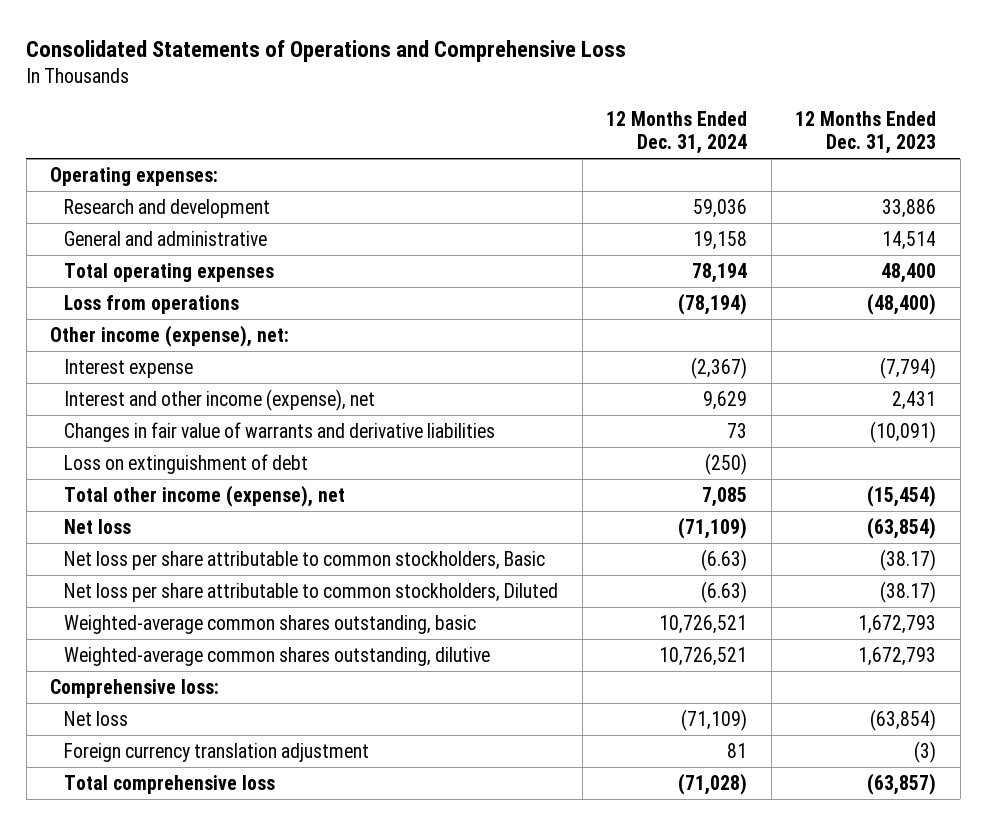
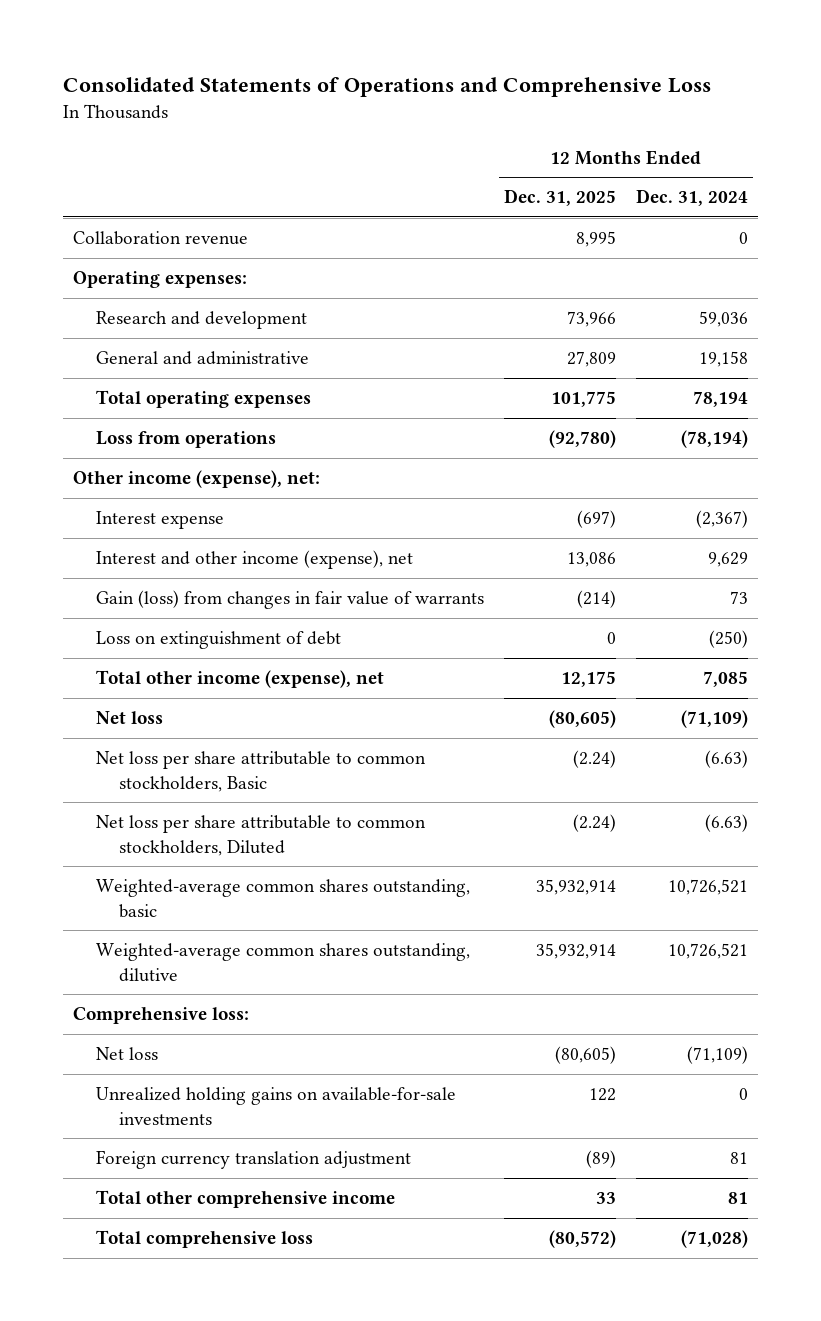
[795,110,937,155] 12 Months Ended Dec. 31, 2023 -> none
none -> [504,189,617,207] Dec. 31, 2025
none -> [72,231,248,246] Collaboration revenue
[64,421,496,442] Changes in fair value of warrants and derivative liabilities -> [96,590,485,610] Gain (loss) from changes in fair value of warrants
none -> [96,1087,457,1125] Unrealized holding gains on available-for-sale investments
none -> [96,1190,396,1209] Total other comprehensive income

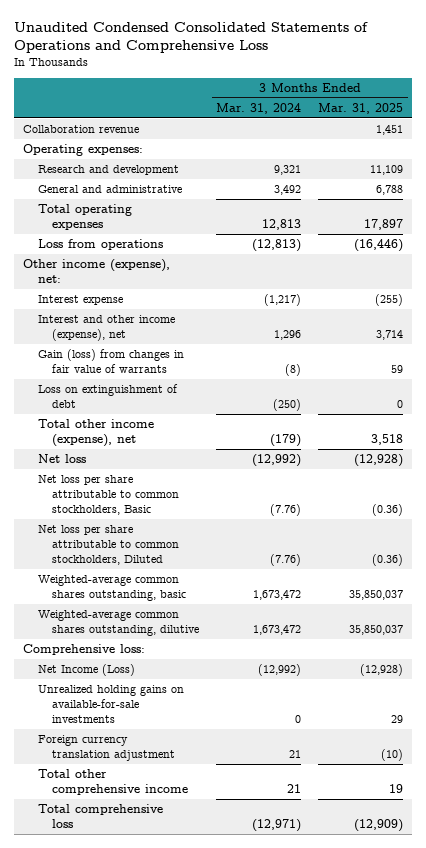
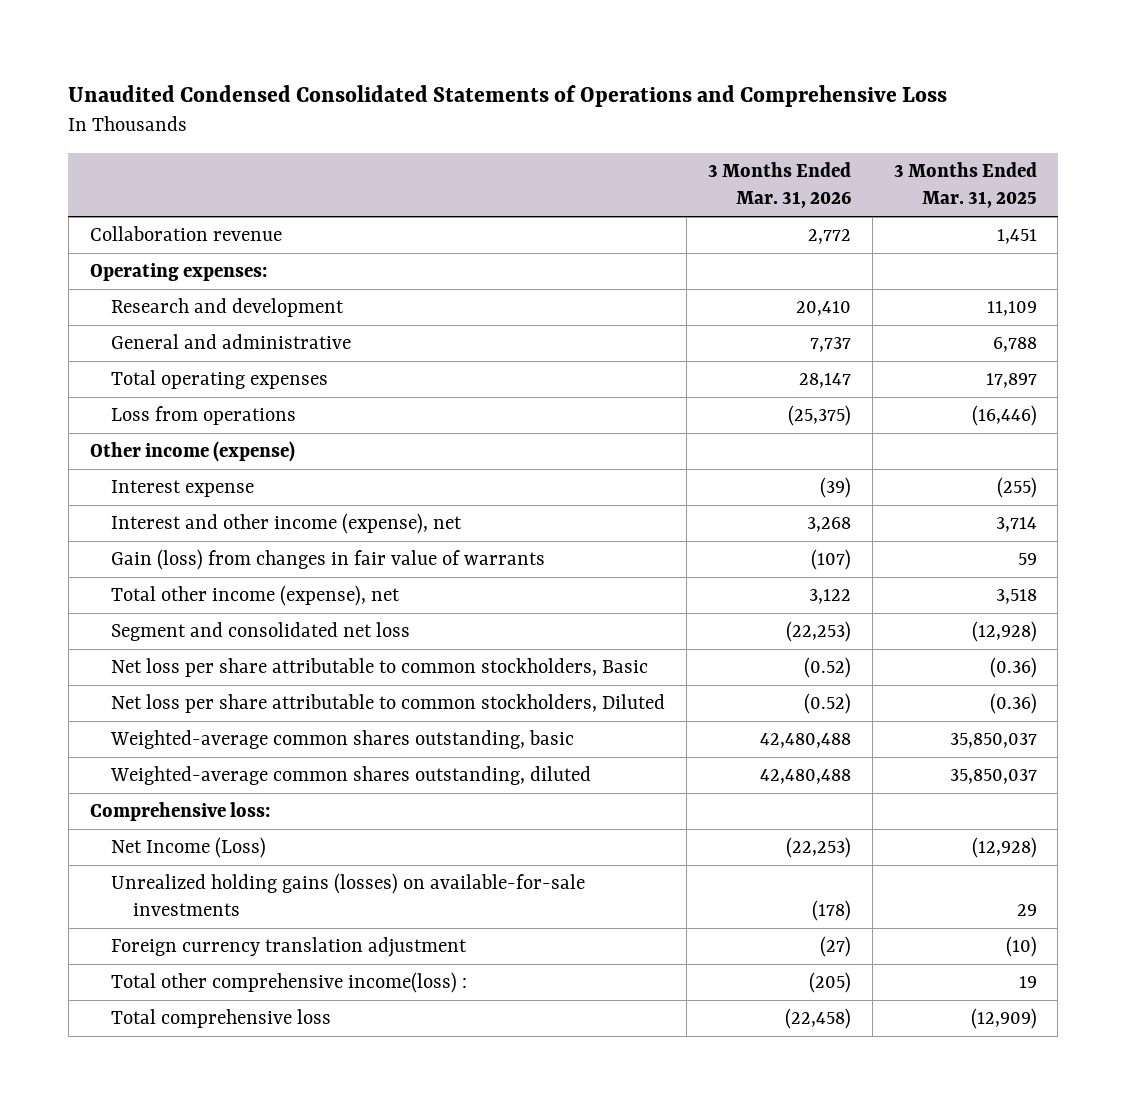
[216,102,302,114] Mar. 31, 2024 -> none
none -> [707,161,851,209] 3 Months Ended Mar. 31, 2026
[22,258,170,283] Other income (expense), net: -> [89,441,295,463] Other income (expense)
[37,383,178,408] Loss on extinguishment of debt -> none
[37,453,86,463] Net loss -> [111,622,411,642] Segment and consolidated net loss
[37,609,200,636] Weighted-average common shares outstanding, dilutive -> [110,766,592,786] Weighted-average common shares outstanding, diluted
[37,684,184,723] Unrealized holding gains on available-for-sale investments -> [111,873,586,917] Unrealized holding gains (losses) on available-for-sale investments
[37,768,189,795] Total other comprehensive income -> [111,972,468,994] Total other comprehensive income(loss) :

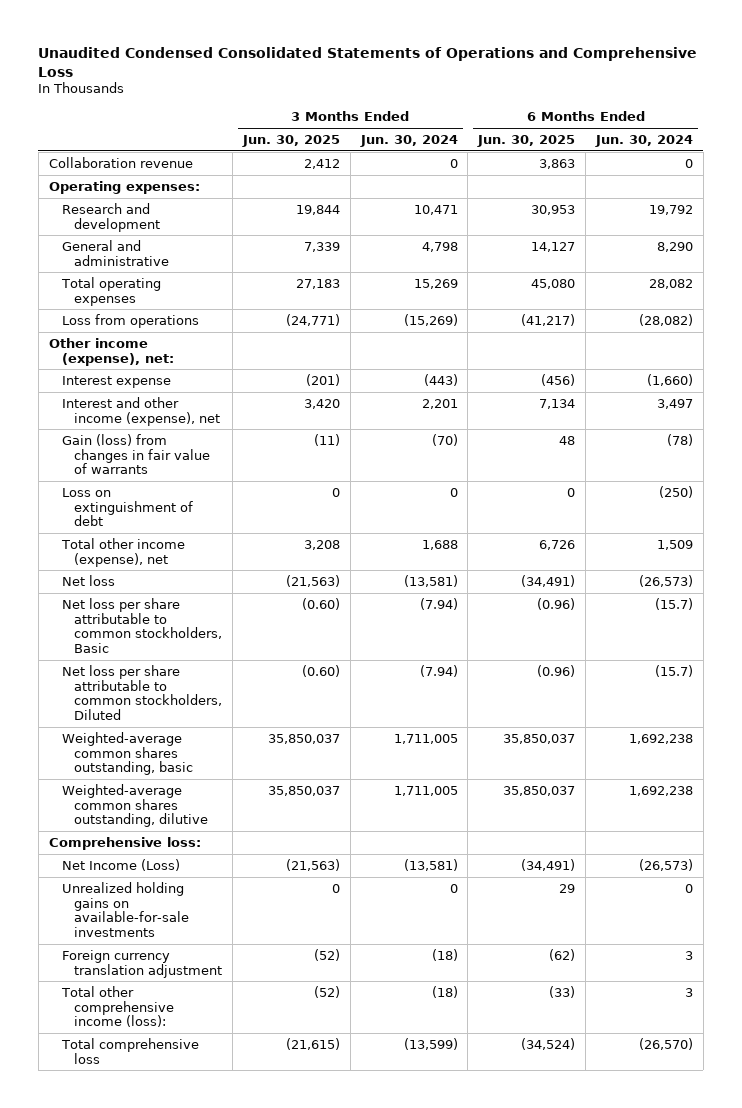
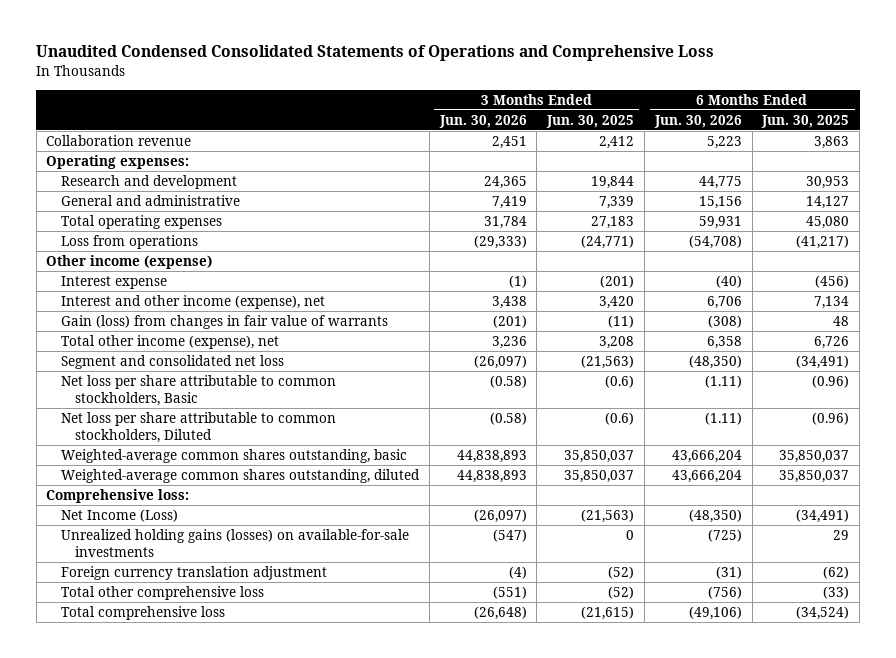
[359,135,458,148] Jun. 30, 2024 -> none
[594,135,693,148] Jun. 30, 2024 -> none
none -> [438,114,527,128] Jun. 30, 2026
none -> [653,114,742,128] Jun. 30, 2026
[48,337,174,366] Other income (expense), net: -> [46,254,213,269] Other income (expense)
[61,487,194,527] Loss on extinguishment of debt -> none
[61,574,115,586] Net loss -> [60,354,284,369] Segment and consolidated net loss
[302,597,341,610] (0.60) -> [605,374,635,388] (0.6)
[302,664,341,677] (0.60) -> [605,411,635,425] (0.6)
[61,783,209,828] Weighted-average common shares outstanding, dilutive -> [60,468,420,483] Weighted-average common shares outstanding, diluted
[61,881,190,938] Unrealized holding gains on available-for-sale investments -> [60,528,409,557] Unrealized holding gains (losses) on available-for-sale investments
[60,985,175,1028] Total other comprehensive income (loss): -> [60,585,264,600] Total other comprehensive loss

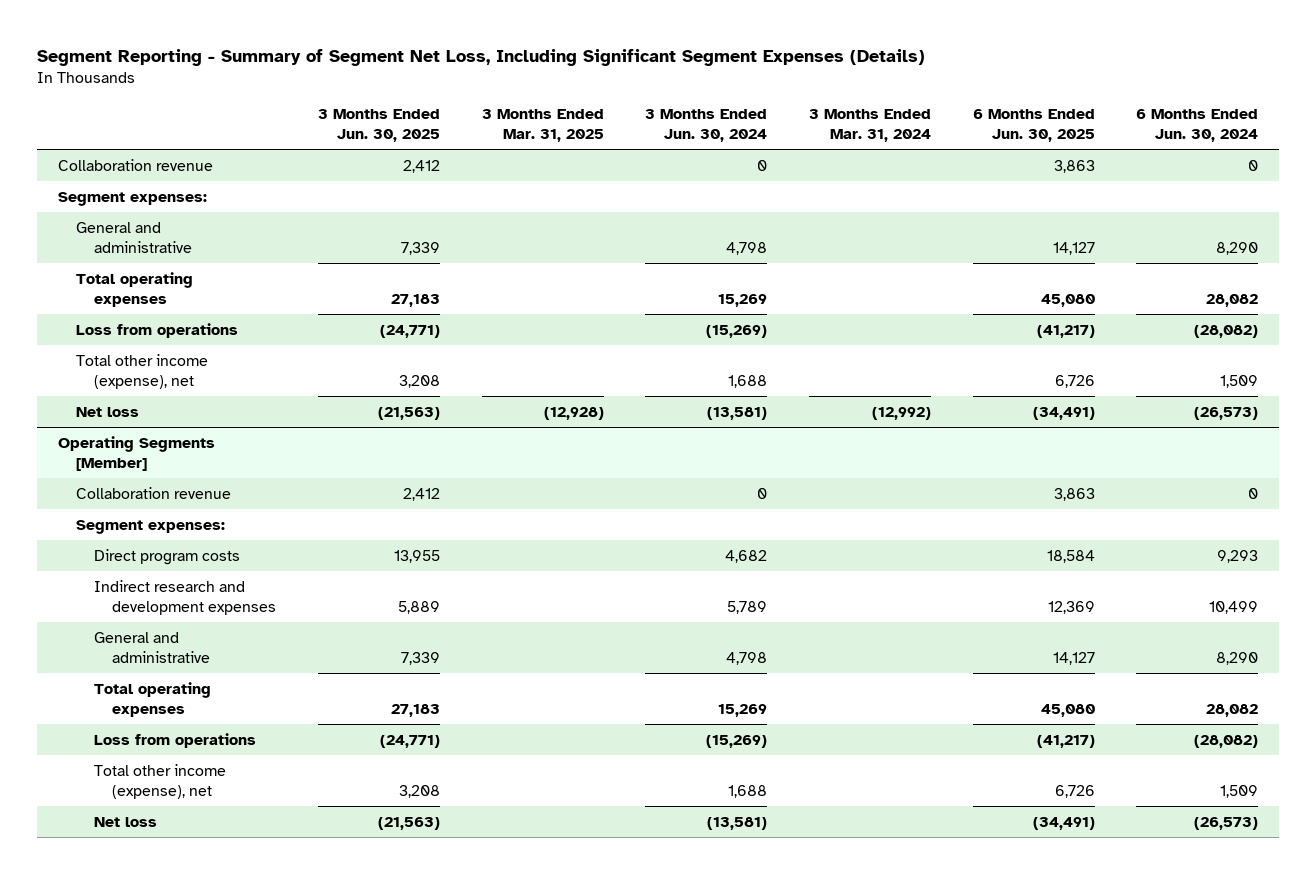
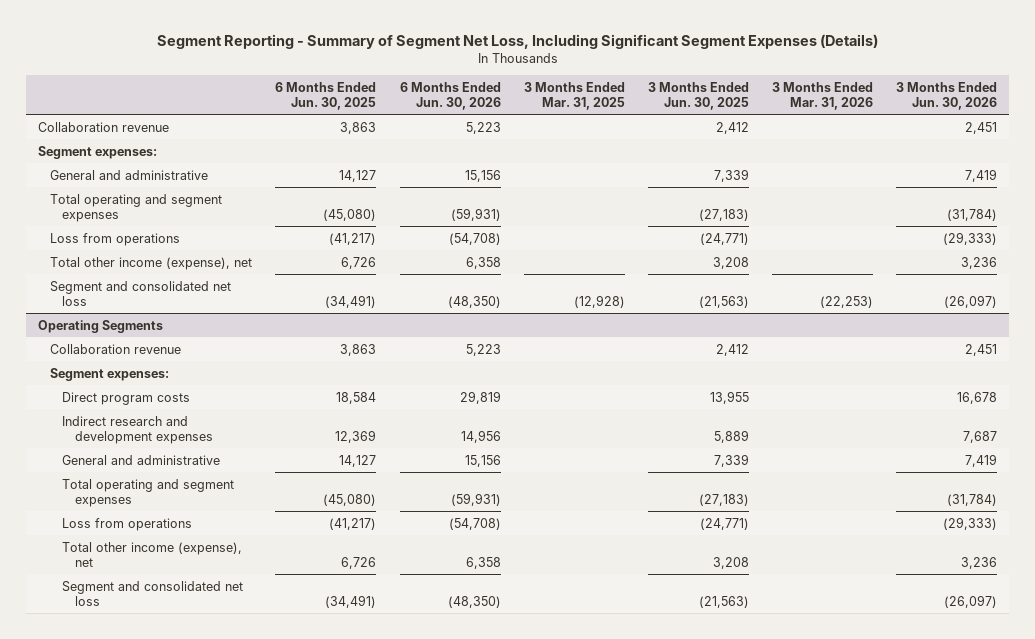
[645,109,768,143] 3 Months Ended Jun. 30, 2024 -> none
[808,109,931,143] 3 Months Ended Mar. 31, 2024 -> none
[1136,109,1259,143] 6 Months Ended Jun. 30, 2024 -> none
none -> [399,81,501,110] 6 Months Ended Jun. 30, 2026
none -> [772,81,874,110] 3 Months Ended Mar. 31, 2026
none -> [896,81,998,110] 3 Months Ended Jun. 30, 2026
[76,272,194,307] Total operating expenses -> [50,193,223,222] Total operating and segment expenses
[390,293,440,307] 27,183 -> [698,208,749,221] (27,183)
[1040,293,1095,307] 45,080 -> [323,208,377,221] (45,080)
[76,407,140,418] Net loss -> [50,280,232,306] Segment and consolidated net loss
[58,436,216,471] Operating Segments [Member] -> [37,319,163,333] Operating Segments
[94,682,212,717] Total operating expenses -> [62,478,235,507] Total operating and segment expenses
[390,703,440,717] 27,183 -> [698,493,749,506] (27,183)
[1040,703,1095,717] 45,080 -> [323,493,377,506] (45,080)
[94,817,158,828] Net loss -> [62,580,244,606] Segment and consolidated net loss

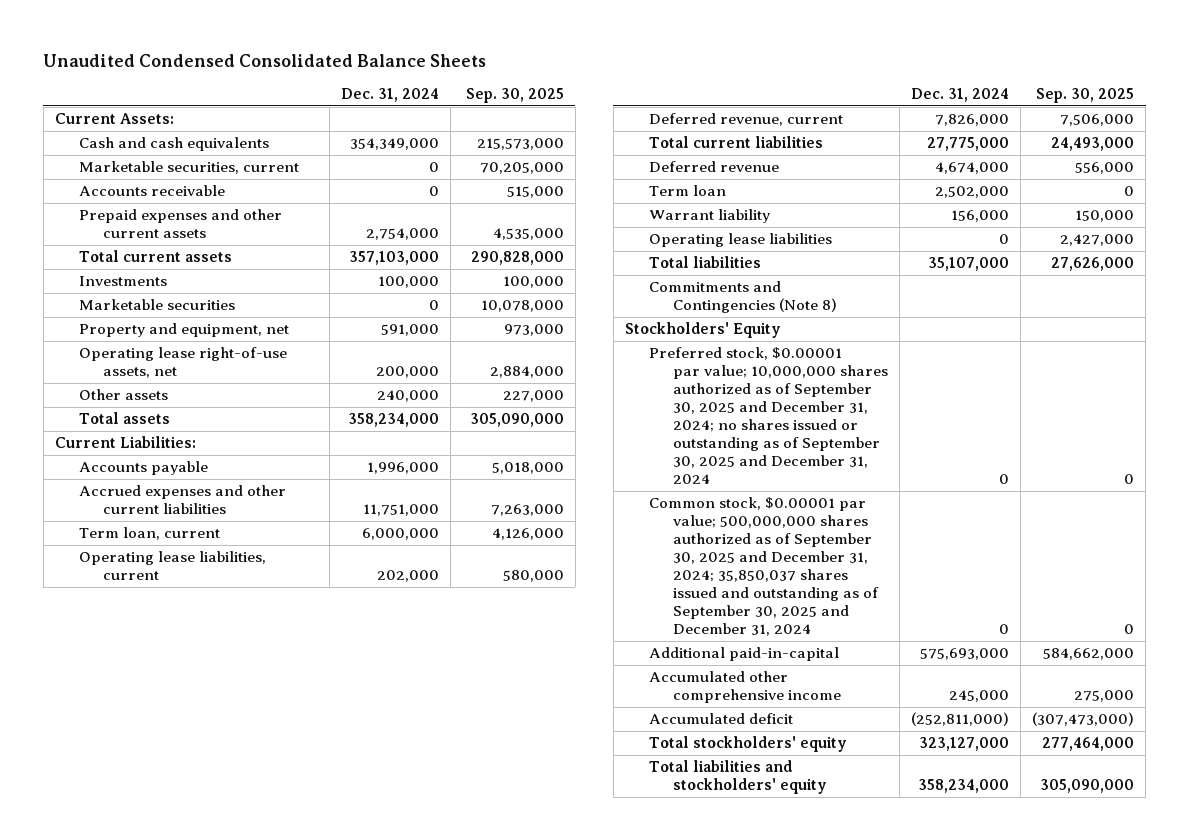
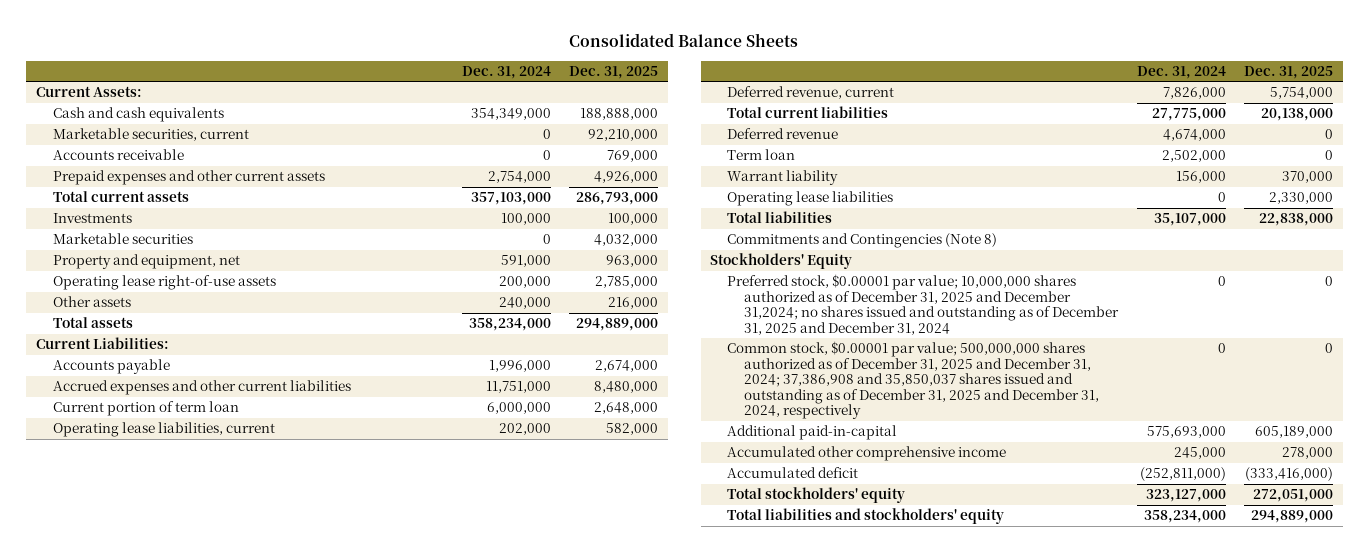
[43,53,487,67] Unaudited Condensed Consolidated Balance Sheets -> [569,33,799,48] Consolidated Balance Sheets
[465,88,564,104] Sep. 30, 2025 -> none
none -> [569,65,659,79] Dec. 31, 2025
[78,347,287,379] Operating lease right-of-use assets, net -> [52,275,276,291] Operating lease right-of-use assets
[78,527,220,541] Term loan, current -> [52,401,239,417] Current portion of term loan
[649,347,889,484] Preferred stock, $0.00001 par value; 10,000,000 shares authorized as of September 30, 2025 and December 31, 2024; no shares issued or outstanding as of September 30, 2025 and December 31, 2024 -> [727,274,1120,335] Preferred stock, $0.00001 par value; 10,000,000 shares authorized as of December 31, 2025 and December 31,2024; no shares issued and outstanding as of December 31, 2025 and December 31, 2024
[649,497,880,636] Common stock, $0.00001 par value; 500,000,000 shares authorized as of September 30, 2025 and December 31, 2024; 35,850,037 shares issued and outstanding as of September 30, 2025 and December 31, 2024 -> [727,341,1100,420] Common stock, $0.00001 par value; 500,000,000 shares authorized as of December 31, 2025 and December 31, 2024; 37,386,908 and 35,850,037 shares issued and outstanding as of December 31, 2025 and December 31, 2024, respectively

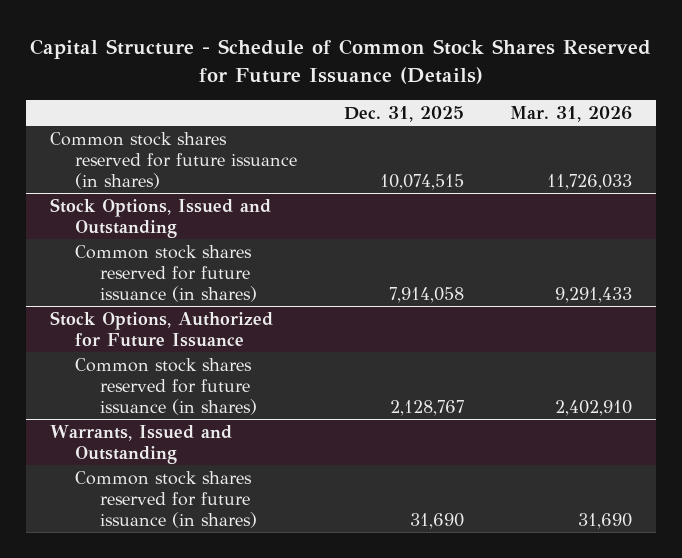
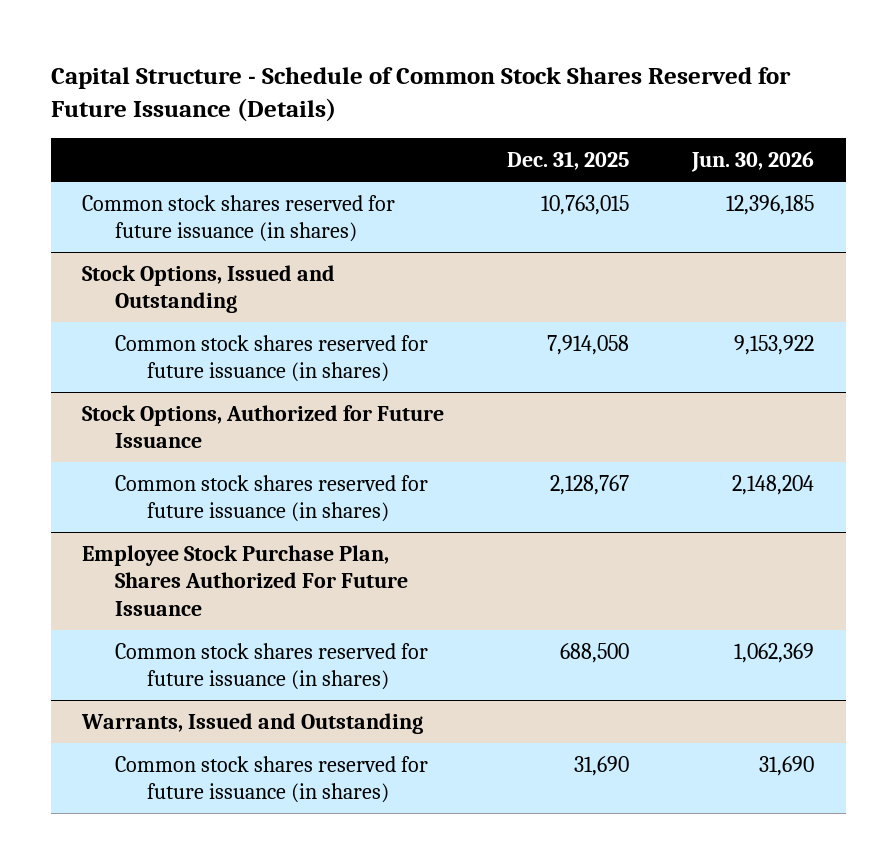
[510,105,633,122] Mar. 31, 2026 -> none
none -> [691,150,815,172] Jun. 30, 2026
[379,173,464,190] 10,074,515 -> [541,194,630,215] 10,763,015
none -> [82,544,408,616] Employee Stock Purchase Plan, Shares Authorized For Future Issuance
none -> [114,642,428,691] Common stock shares reserved for future issuance (in shares)

